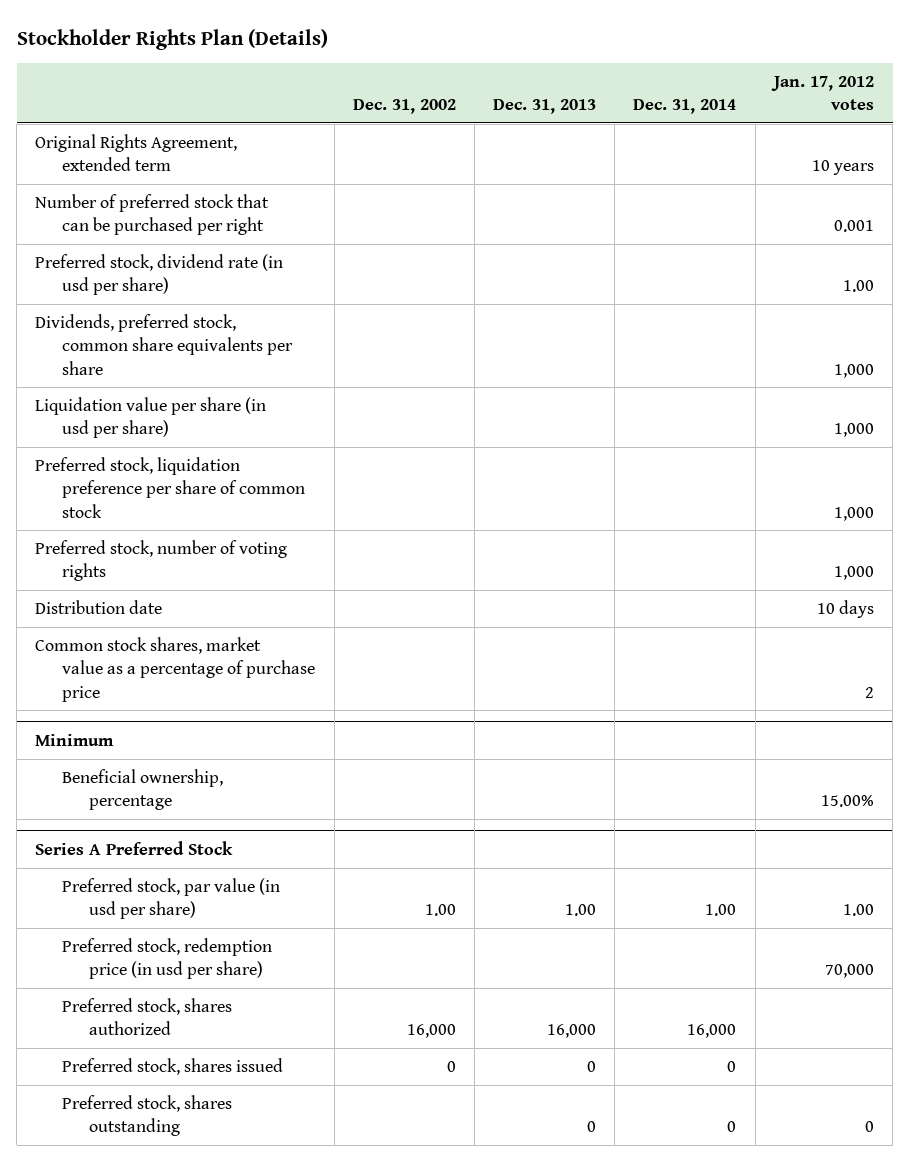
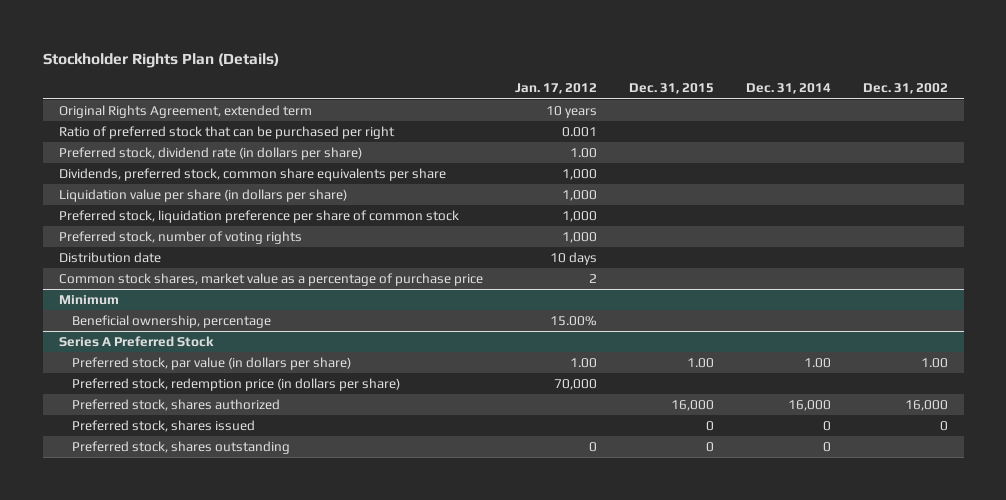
[493,98,597,114] Dec. 31, 2013 -> none
[770,75,874,110] Jan. 17, 2012 votes -> none
none -> [514,83,597,95] Jan. 17, 2012
none -> [628,83,714,95] Dec. 31, 2015
[35,194,270,236] Number of preferred stock that can be purchased per right -> [58,125,395,139] Ratio of preferred stock that can be purchased per right
[35,254,284,296] Preferred stock, dividend rate (in usd per share) -> [58,146,362,160] Preferred stock, dividend rate (in dollars per share)
[35,397,267,439] Liquidation value per share (in usd per share) -> [58,188,347,202] Liquidation value per share (in dollars per share)
[62,878,281,920] Preferred stock, par value (in usd per share) -> [72,356,352,370] Preferred stock, par value (in dollars per share)
[62,938,273,980] Preferred stock, redemption price (in usd per share) -> [72,377,401,391] Preferred stock, redemption price (in dollars per share)

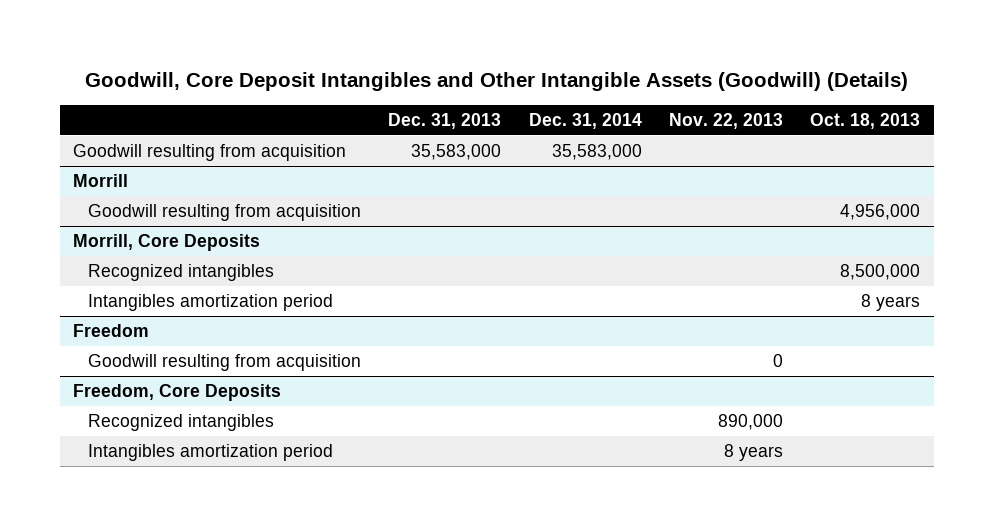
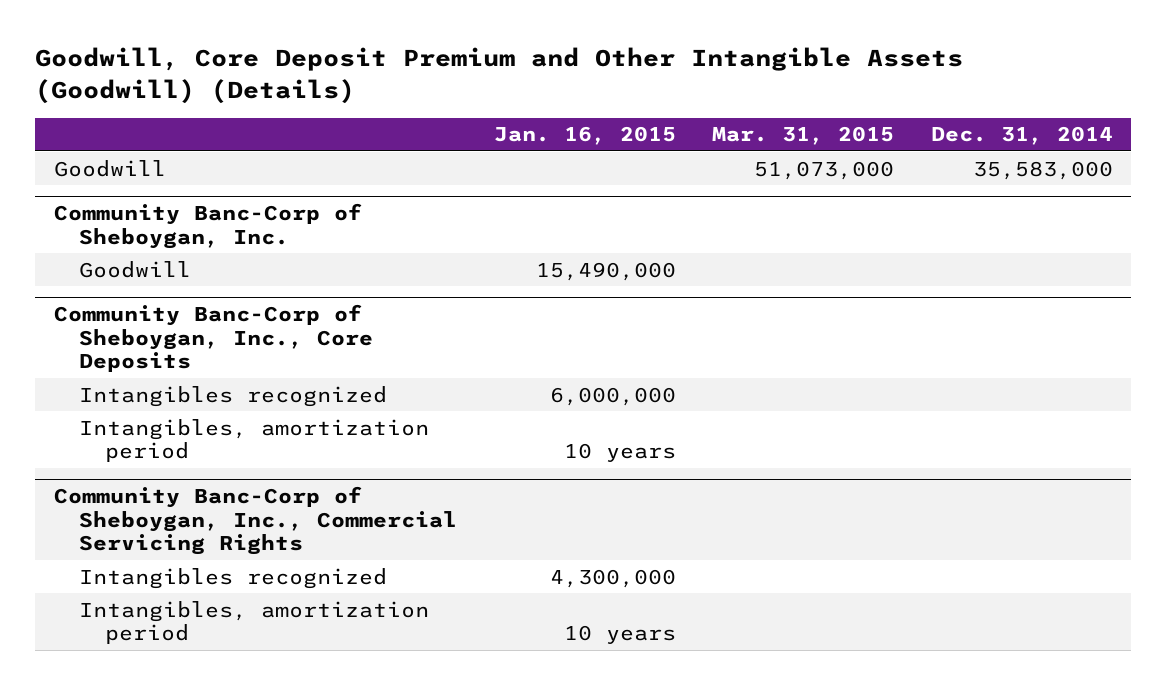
[84,72,908,92] Goodwill, Core Deposit Intangibles and Other Intangible Assets (Goodwill) (Details) -> [35,47,964,104] Goodwill, Core Deposit Premium and Other Intangible Assets (Goodwill) (Details)
[388,112,502,129] Dec. 31, 2013 -> none
[668,112,783,129] Nov. 22, 2013 -> none
[810,112,921,129] Oct. 18, 2013 -> none
none -> [493,126,676,146] Jan. 16, 2015
none -> [712,126,895,146] Mar. 31, 2015
[73,173,129,187] Morrill -> none
[88,203,362,221] Goodwill resulting from acquisition -> none
[73,233,261,251] Morrill, Core Deposits -> none
[88,263,275,281] Recognized intangibles -> none
[88,293,334,311] Intangibles amortization period -> none
[73,323,150,337] Freedom -> none
[88,353,362,371] Goodwill resulting from acquisition -> none
[73,383,282,401] Freedom, Core Deposits -> none
[88,413,275,431] Recognized intangibles -> none
[88,443,334,461] Intangibles amortization period -> none
[73,143,347,161] Goodwill resulting from acquisition -> [53,159,166,177] Goodwill
none -> [53,203,362,249] Community Banc-Corp of Sheboygan, Inc.
none -> [79,260,192,278] Goodwill
none -> [53,304,374,373] Community Banc-Corp of Sheboygan, Inc., Core Deposits
none -> [79,385,388,407] Intangibles recognized
none -> [79,418,430,463] Intangibles, amortization period
none -> [53,486,458,556] Community Banc-Corp of Sheboygan, Inc., Commercial Servicing Rights
none -> [79,567,388,589] Intangibles recognized
none -> [79,600,430,645] Intangibles, amortization period

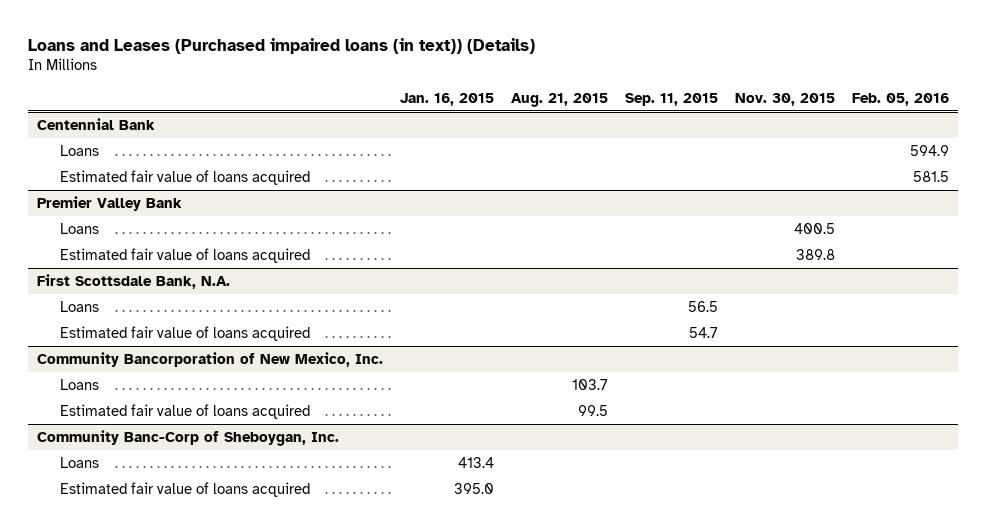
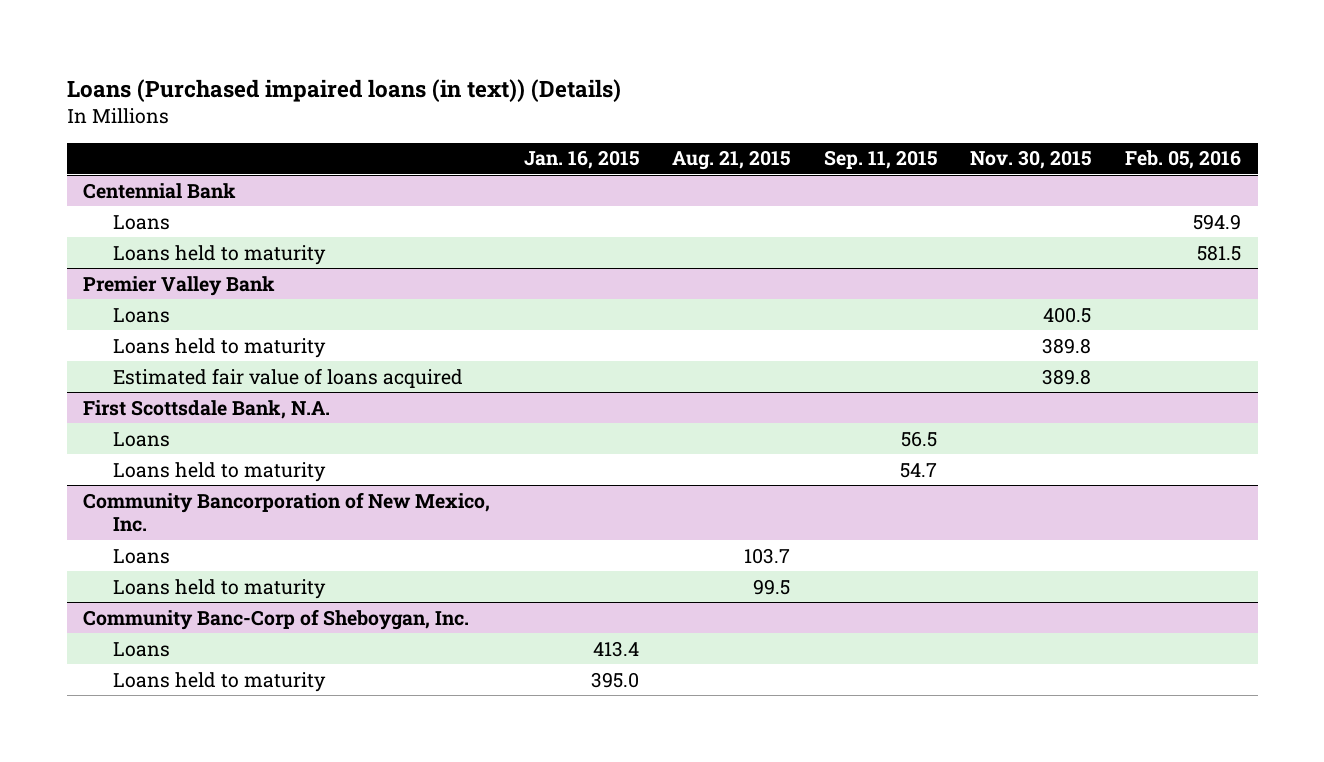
[28,37,536,54] Loans and Leases (Purchased impaired loans (in text)) (Details) -> [66,78,621,102] Loans (Purchased impaired loans (in text)) (Details)
[59,169,310,185] Estimated fair value of loans acquired -> [113,244,327,265] Loans held to maturity
none -> [113,337,327,358] Loans held to maturity
[59,325,310,341] Estimated fair value of loans acquired -> [113,461,327,482] Loans held to maturity
[59,403,310,419] Estimated fair value of loans acquired -> [113,578,327,599] Loans held to maturity
[59,481,310,497] Estimated fair value of loans acquired -> [113,671,327,692] Loans held to maturity

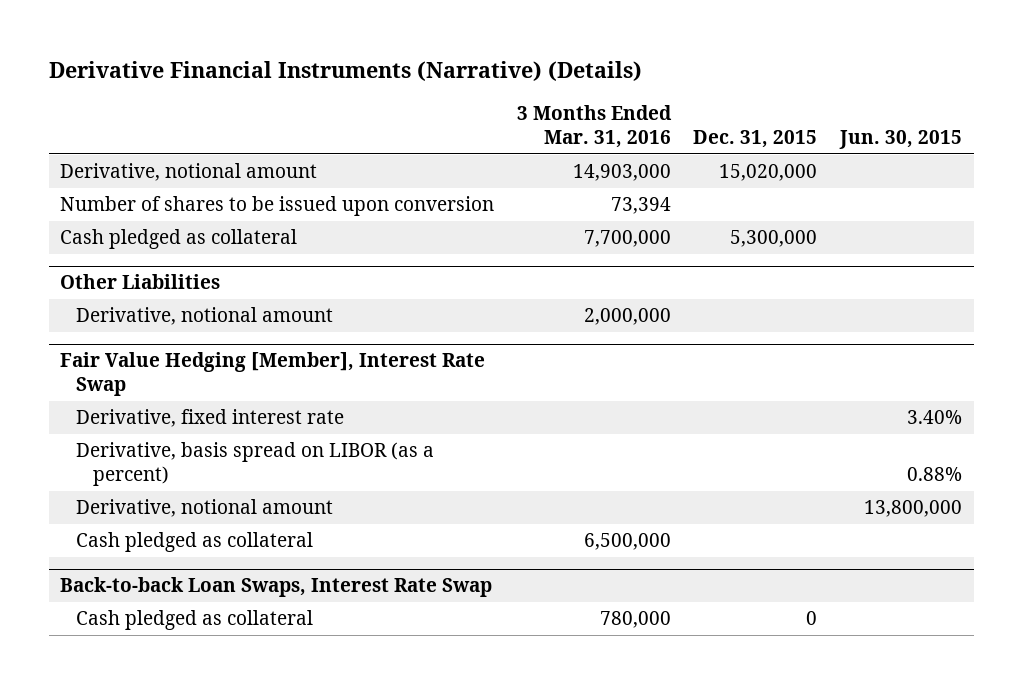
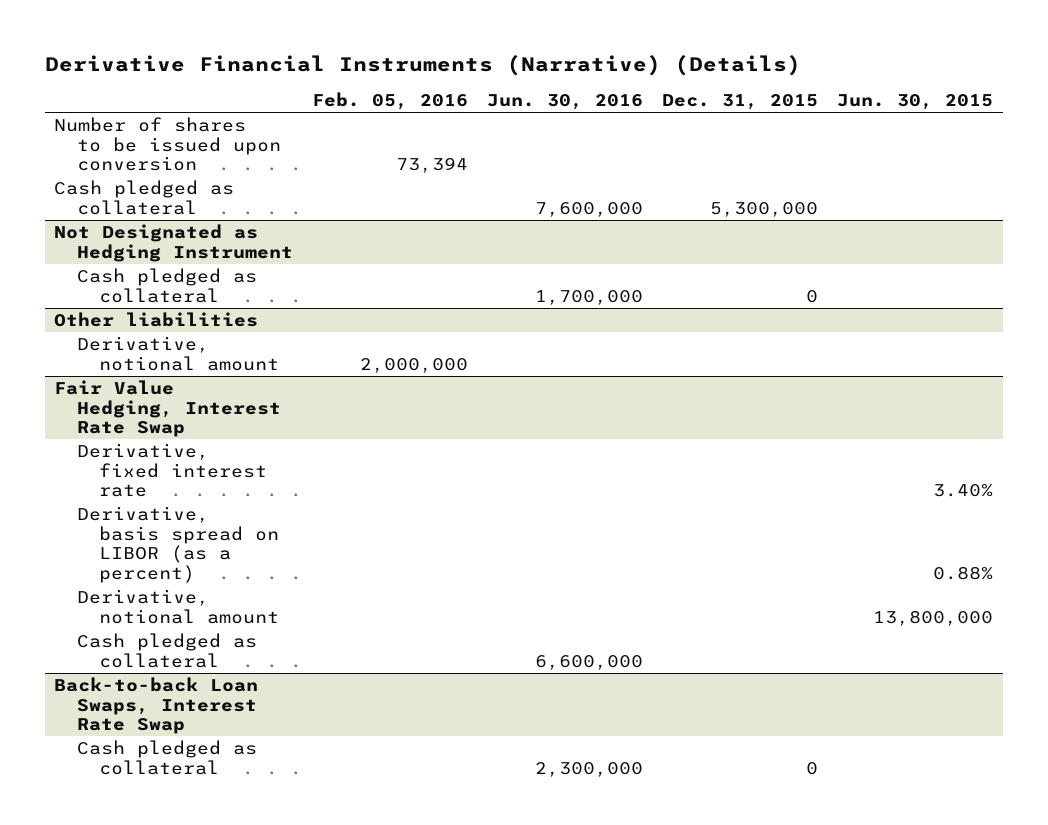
[516,104,672,149] 3 Months Ended Mar. 31, 2016 -> none
none -> [311,92,468,111] Feb. 05, 2016
none -> [487,94,644,111] Jun. 30, 2016
[60,163,318,182] Derivative, notional amount -> none
none -> [54,223,293,262] Not Designated as Hedging Instrument
none -> [76,267,257,303] Cash pledged as collateral
[60,274,221,290] Other Liabilities -> [54,311,259,327] Other liabilities
[60,352,486,397] Fair Value Hedging [Member], Interest Rate Swap -> [54,379,281,438] Fair Value Hedging, Interest Rate Swap

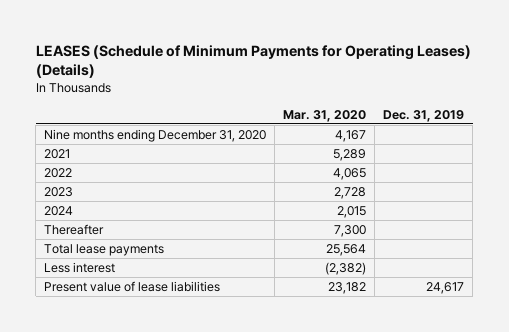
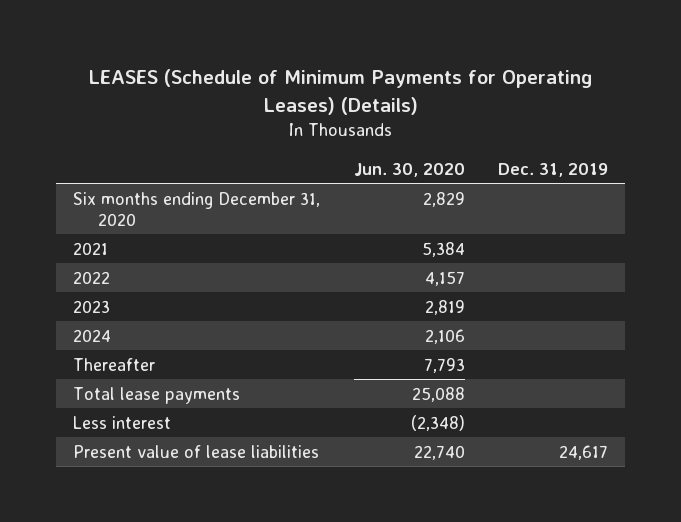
[283,109,367,122] Mar. 31, 2020 -> none
none -> [353,162,465,177] Jun. 30, 2020
[44,128,267,142] Nine months ending December 31, 2020 -> [72,191,320,226] Six months ending December 31, 2020

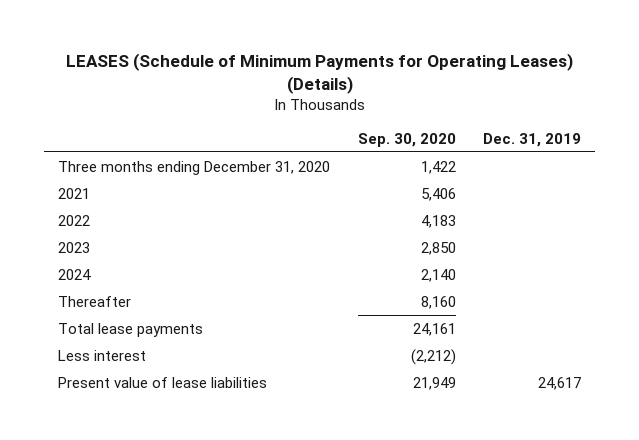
[353,162,465,177] Jun. 30, 2020 -> none
none -> [357,132,456,147] Sep. 30, 2020
[72,191,320,226] Six months ending December 31, 2020 -> [57,160,330,175] Three months ending December 31, 2020

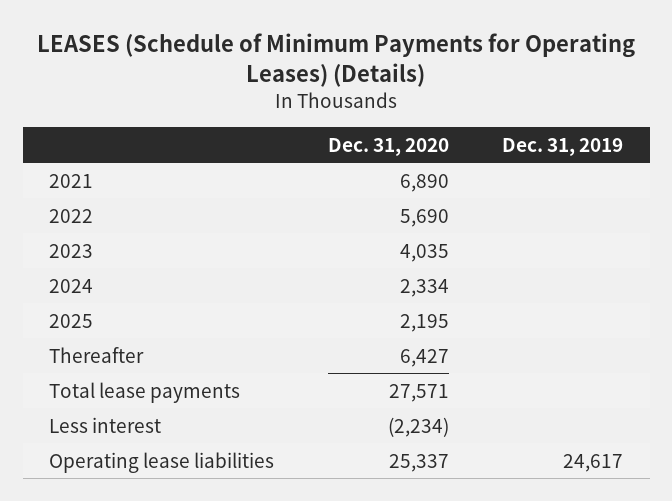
[357,132,456,147] Sep. 30, 2020 -> none
none -> [327,137,449,156] Dec. 31, 2020
[57,160,330,175] Three months ending December 31, 2020 -> none
none -> [49,313,94,328] 2025
[57,376,267,388] Present value of lease liabilities -> [49,451,275,473] Operating lease liabilities

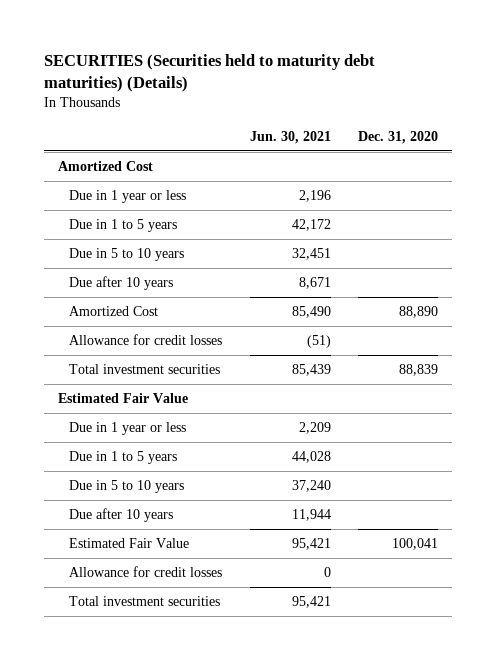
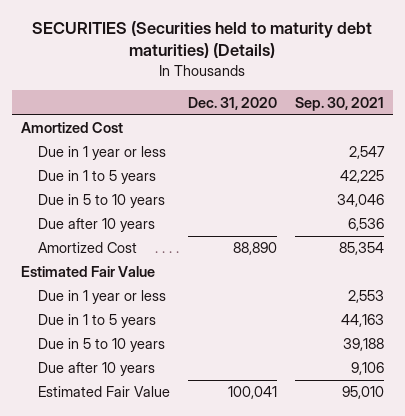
[249,130,331,144] Jun. 30, 2021 -> none
none -> [294,96,384,111] Sep. 30, 2021
[68,334,222,346] Allowance for credit losses -> none
[68,364,220,375] Total investment securities -> none
[68,566,222,578] Allowance for credit losses -> none
[68,596,220,607] Total investment securities -> none

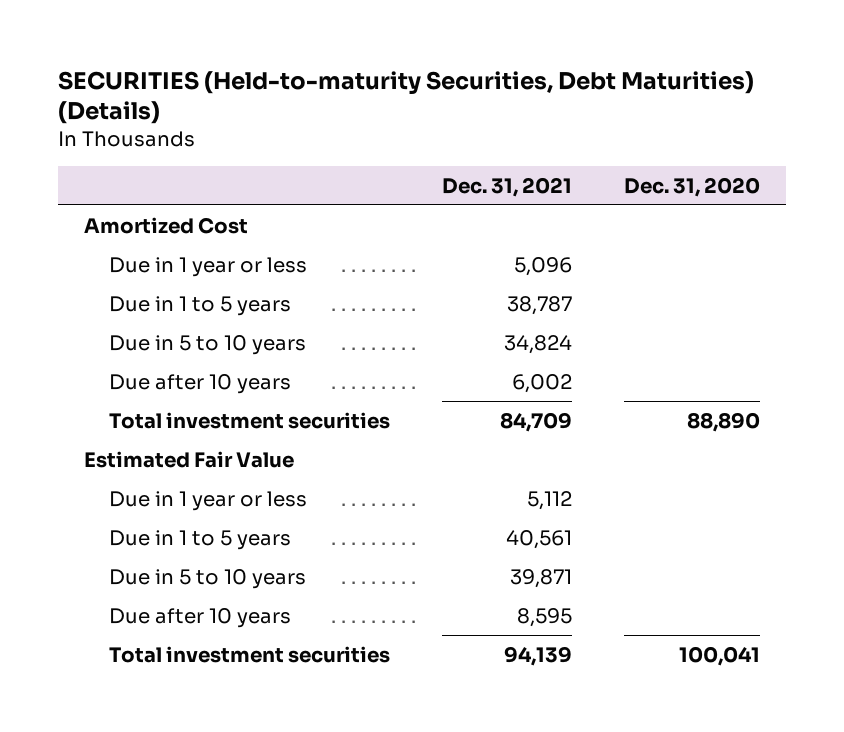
[32,21,373,59] SECURITIES (Securities held to maturity debt maturities) (Details) -> [57,70,754,125] SECURITIES (Held-to-maturity Securities, Debt Maturities) (Details)
[294,96,384,111] Sep. 30, 2021 -> none
none -> [441,176,572,197] Dec. 31, 2021
[37,242,137,254] Amortized Cost -> [108,411,390,429] Total investment securities
[37,386,170,398] Estimated Fair Value -> [108,645,390,663] Total investment securities

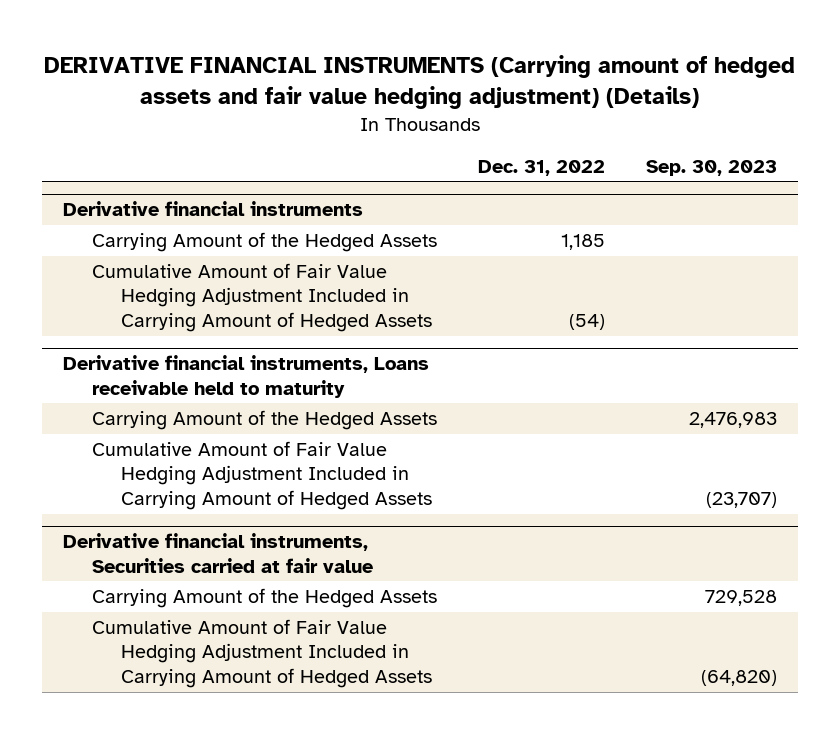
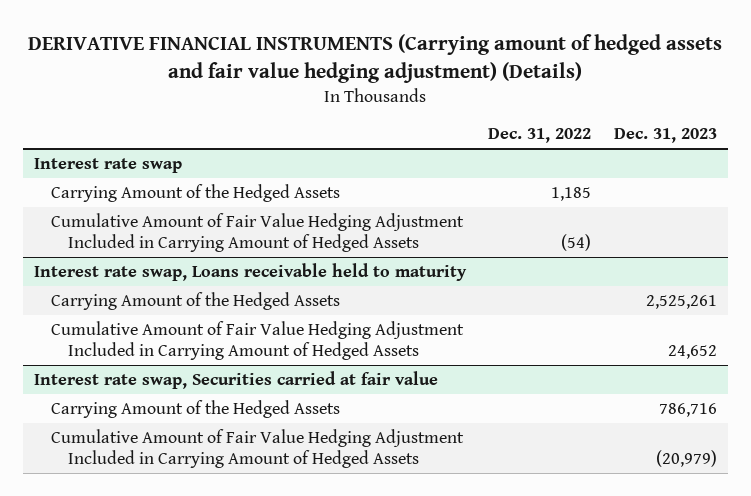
[646,159,778,176] Sep. 30, 2023 -> none
none -> [613,128,717,144] Dec. 31, 2023
[62,201,363,217] Derivative financial instruments -> [34,157,183,173] Interest rate swap
[62,355,429,398] Derivative financial instruments, Loans receivable held to maturity -> none
[91,410,437,431] Carrying Amount of the Hedged Assets -> none
[91,441,432,510] Cumulative Amount of Fair Value Hedging Adjustment Included in Carrying Amount of Hedged Assets -> none
[62,533,373,573] Derivative financial instruments, Securities carried at fair value -> none
[91,588,437,609] Carrying Amount of the Hedged Assets -> none
[91,619,432,688] Cumulative Amount of Fair Value Hedging Adjustment Included in Carrying Amount of Hedged Assets -> none
none -> [34,262,468,281] Interest rate swap, Loans receivable held to maturity
none -> [51,291,341,310] Carrying Amount of the Hedged Assets
none -> [51,320,465,360] Cumulative Amount of Fair Value Hedging Adjustment Included in Carrying Amount of Hedged Assets
none -> [34,370,439,389] Interest rate swap, Securities carried at fair value
none -> [51,399,341,418] Carrying Amount of the Hedged Assets
none -> [51,428,465,468] Cumulative Amount of Fair Value Hedging Adjustment Included in Carrying Amount of Hedged Assets

